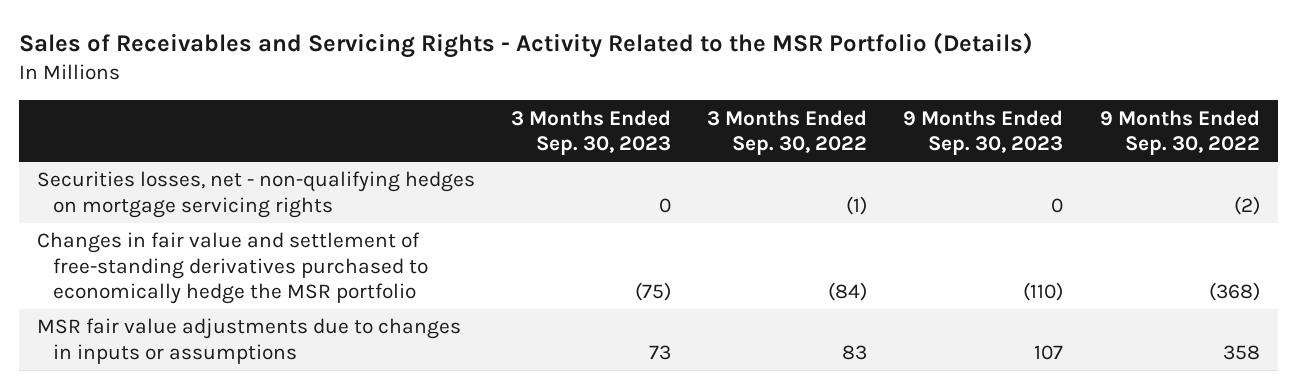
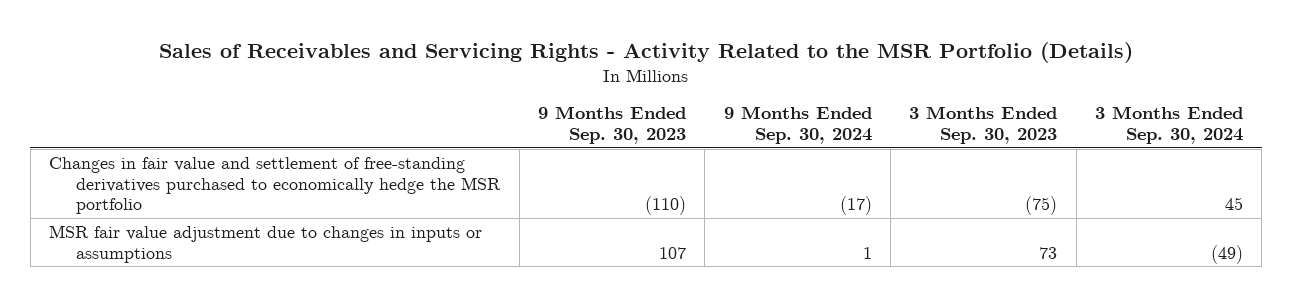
[707,109,868,156] 3 Months Ended Sep. 30, 2022 -> none
[1099,109,1260,156] 9 Months Ended Sep. 30, 2022 -> none
none -> [723,106,872,145] 9 Months Ended Sep. 30, 2024
none -> [1095,106,1244,145] 3 Months Ended Sep. 30, 2024
[36,171,475,218] Securities losses, net - non-qualifying hedges on mortgage servicing rights -> none
[36,318,461,364] MSR fair value adjustments due to changes in inputs or assumptions -> [48,224,482,263] MSR fair value adjustment due to changes in inputs or assumptions

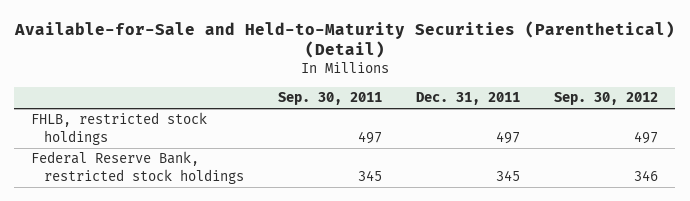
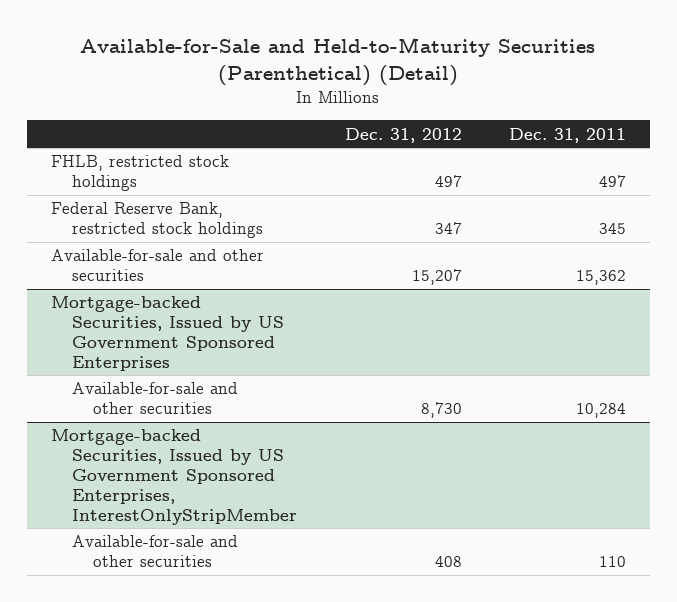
[278,92,383,106] Sep. 30, 2011 -> none
[554,92,659,106] Sep. 30, 2012 -> none
none -> [344,127,462,143] Dec. 31, 2012
none -> [50,249,264,282] Available-for-sale and other securities
none -> [50,296,284,371] Mortgage-backed Securities, Issued by US Government Sponsored Enterprises
none -> [71,382,238,415] Available-for-sale and other securities
none -> [50,429,297,525] Mortgage-backed Securities, Issued by US Government Sponsored Enterprises, InterestOnlyStripMember
none -> [71,535,238,568] Available-for-sale and other securities

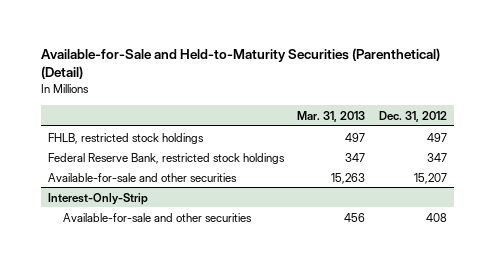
[509,127,627,143] Dec. 31, 2011 -> none
none -> [297,110,366,122] Mar. 31, 2013
[50,296,284,371] Mortgage-backed Securities, Issued by US Government Sponsored Enterprises -> none
[71,382,238,415] Available-for-sale and other securities -> none
[50,429,297,525] Mortgage-backed Securities, Issued by US Government Sponsored Enterprises, InterestOnlyStripMember -> none
none -> [47,192,148,205] Interest-Only-Strip

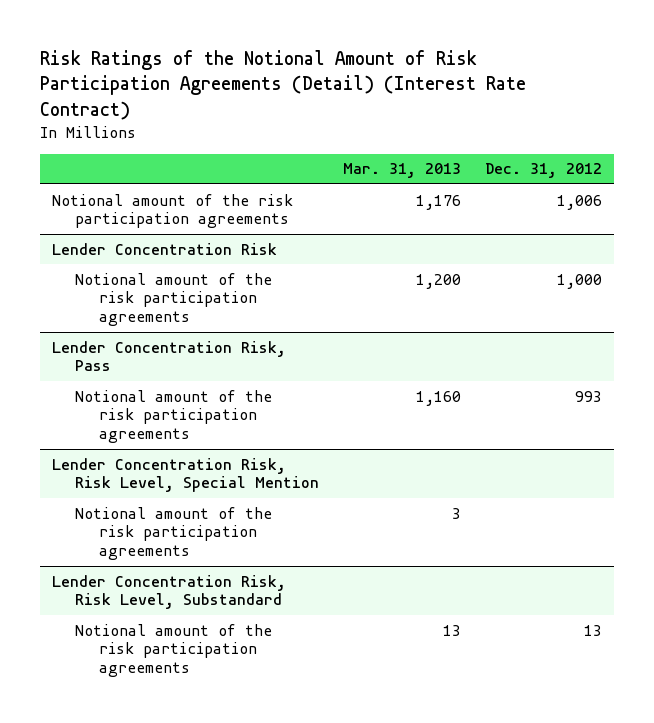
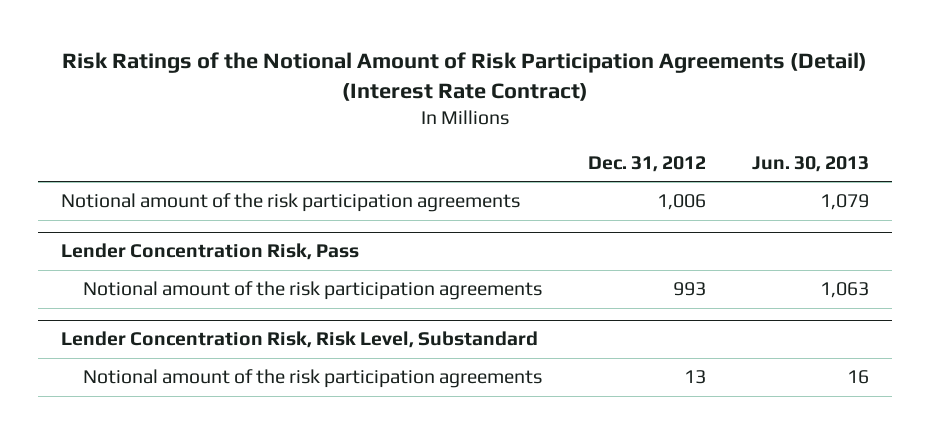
[343,163,462,179] Mar. 31, 2013 -> none
none -> [751,155,869,172] Jun. 30, 2013
[51,242,277,255] Lender Concentration Risk -> none
[75,272,273,327] Notional amount of the risk participation agreements -> none
[51,457,320,493] Lender Concentration Risk, Risk Level, Special Mention -> none
[75,506,273,561] Notional amount of the risk participation agreements -> none

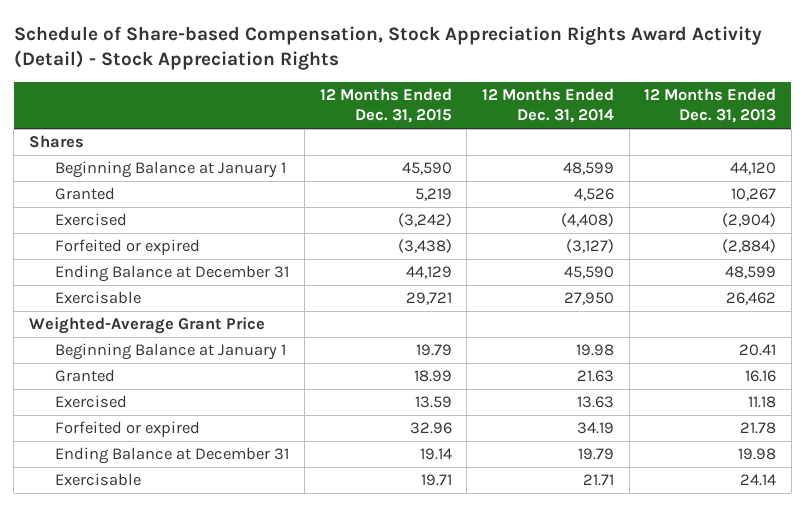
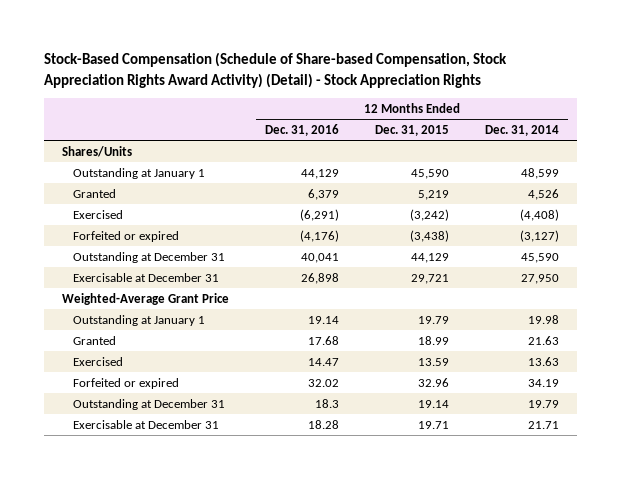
[13,25,762,71] Schedule of Share-based Compensation, Stock Appreciation Rights Award Activity (Detail) - Stock Appreciation Rights -> [44,52,508,88] Stock-Based Compensation (Schedule of Share-based Compensation, Stock Appreciation Rights Award Activity) (Detail) - Stock Appreciation Rights
[644,88,777,124] 12 Months Ended Dec. 31, 2013 -> none
none -> [265,124,340,137] Dec. 31, 2016
[28,135,84,149] Shares -> [62,145,133,157] Shares/Units
[55,161,287,179] Beginning Balance at January 1 -> [73,167,206,179] Outstanding at January 1
[55,265,290,283] Ending Balance at December 31 -> [73,251,226,263] Outstanding at December 31
[55,291,142,305] Exercisable -> [73,272,220,282] Exercisable at December 31
[55,343,287,361] Beginning Balance at January 1 -> [73,314,206,326] Outstanding at January 1
[55,447,290,465] Ending Balance at December 31 -> [73,398,226,410] Outstanding at December 31
[55,473,142,487] Exercisable -> [73,419,220,429] Exercisable at December 31

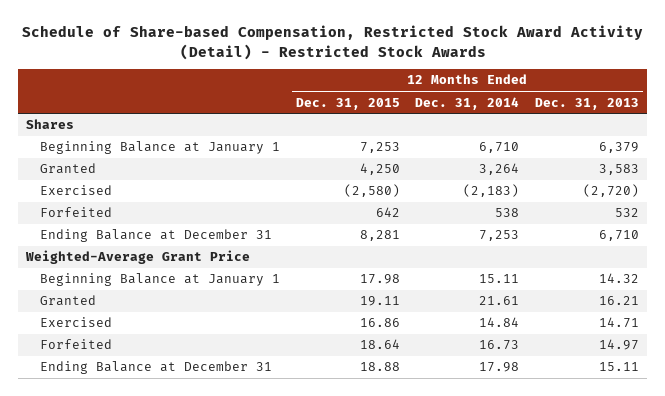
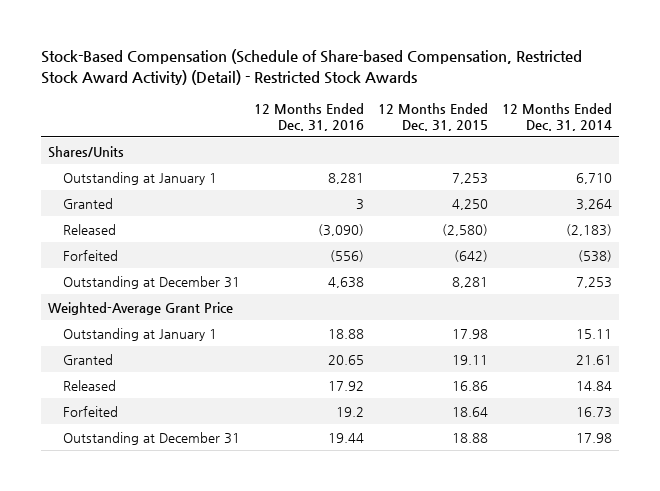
[21,25,643,60] Schedule of Share-based Compensation, Restricted Stock Award Activity (Detail) - Restricted Stock Awards -> [40,49,582,85] Stock-Based Compensation (Schedule of Share-based Compensation, Restricted Stock Award Activity) (Detail) - Restricted Stock Awards
[535,97,640,110] Dec. 31, 2013 -> none
none -> [254,102,365,131] 12 Months Ended Dec. 31, 2016
[26,119,75,130] Shares -> [47,145,124,158] Shares/Units
[39,141,280,155] Beginning Balance at January 1 -> [63,171,218,185] Outstanding at January 1
[39,185,112,196] Exercised -> [63,223,117,235] Released
[375,207,400,218] 642 -> [454,249,489,262] (642)
[495,208,520,218] 538 -> [578,249,613,262] (538)
[39,229,272,243] Ending Balance at December 31 -> [63,275,241,289] Outstanding at December 31
[39,273,280,287] Beginning Balance at January 1 -> [63,327,218,341] Outstanding at January 1
[39,317,112,328] Exercised -> [63,379,117,391] Released
[39,361,272,375] Ending Balance at December 31 -> [63,431,241,445] Outstanding at December 31

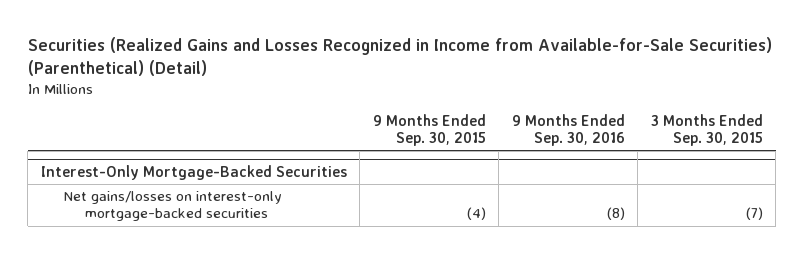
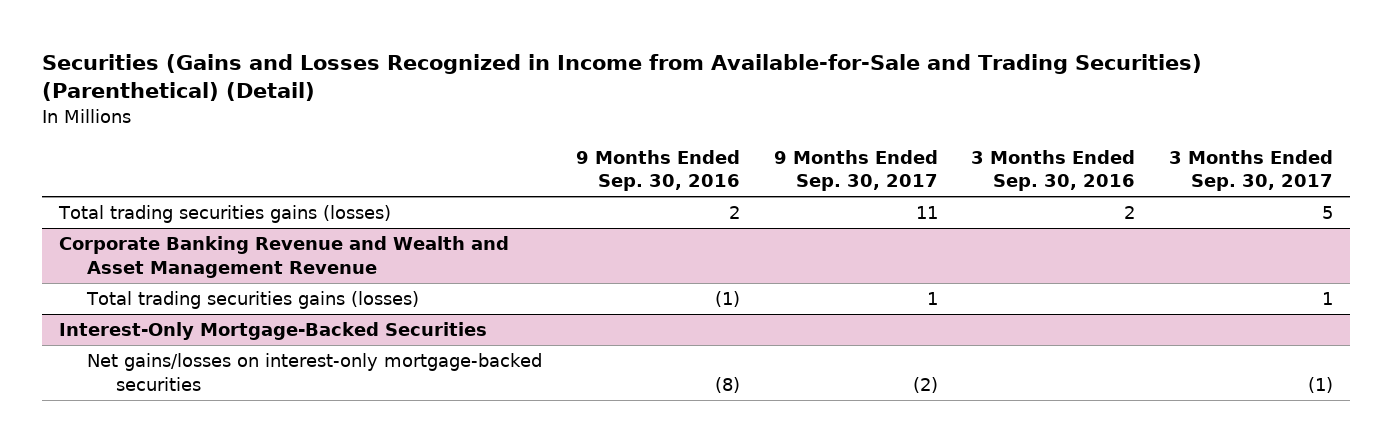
[27,36,772,77] Securities (Realized Gains and Losses Recognized in Income from Available-for-Sale Securities) (Parenthetical) (Detail) -> [41,54,1202,102] Securities (Gains and Losses Recognized in Income from Available-for-Sale and Trading Securities) (Parenthetical) (Detail)
[372,114,486,147] 9 Months Ended Sep. 30, 2015 -> none
[650,114,763,147] 3 Months Ended Sep. 30, 2015 -> none
none -> [773,149,938,192] 9 Months Ended Sep. 30, 2017
none -> [971,149,1136,192] 3 Months Ended Sep. 30, 2016
none -> [1169,149,1334,192] 3 Months Ended Sep. 30, 2017
none -> [57,205,391,224] Total trading securities gains (losses)
none -> [58,236,509,278] Corporate Banking Revenue and Wealth and Asset Management Revenue
none -> [86,291,420,310] Total trading securities gains (losses)

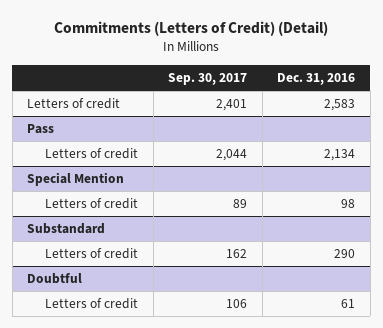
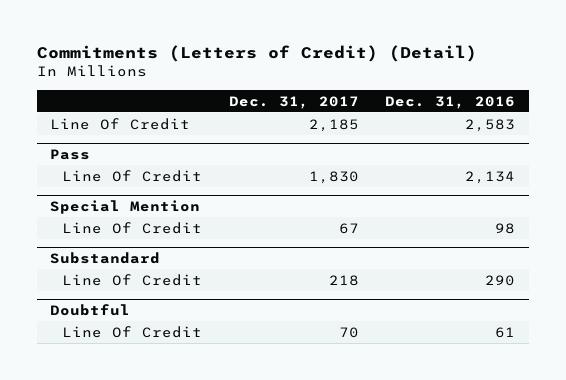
[168,73,248,86] Sep. 30, 2017 -> none
none -> [228,95,359,109] Dec. 31, 2017
[27,98,121,110] Letters of credit -> [50,117,191,130] Line Of Credit
[45,148,139,160] Letters of credit -> [62,169,203,182] Line Of Credit
[45,198,139,210] Letters of credit -> [62,221,203,234] Line Of Credit
[45,248,139,260] Letters of credit -> [62,273,203,286] Line Of Credit
[45,298,139,310] Letters of credit -> [62,325,203,338] Line Of Credit

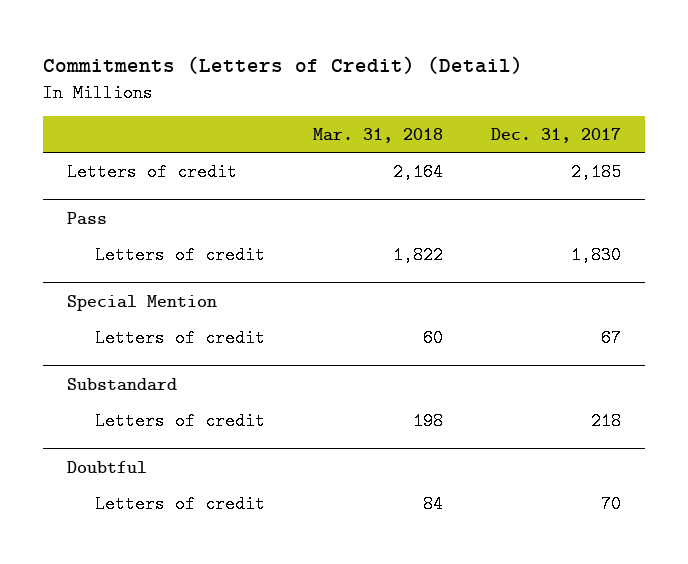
[385,95,516,109] Dec. 31, 2016 -> none
none -> [312,128,443,144] Mar. 31, 2018
[50,117,191,130] Line Of Credit -> [66,162,237,181] Letters of credit
[62,169,203,182] Line Of Credit -> [94,245,265,264] Letters of credit
[62,221,203,234] Line Of Credit -> [94,328,265,347] Letters of credit
[62,273,203,286] Line Of Credit -> [94,411,265,430] Letters of credit
[62,325,203,338] Line Of Credit -> [94,494,265,513] Letters of credit

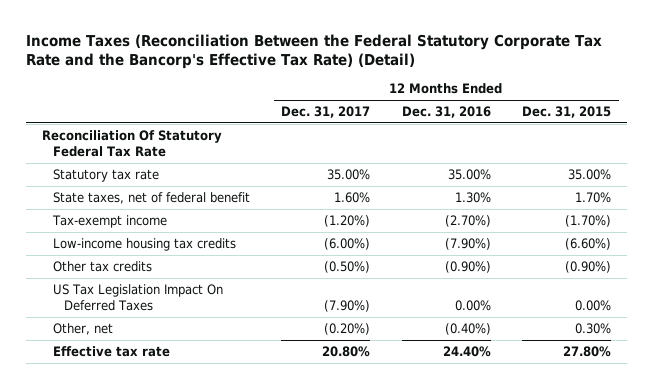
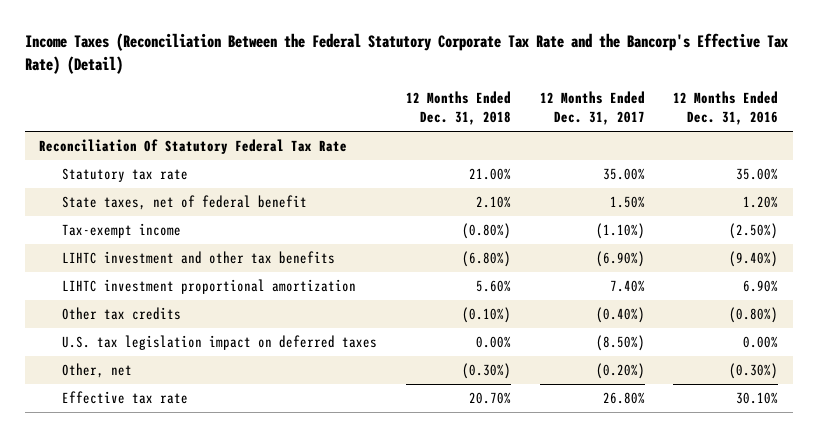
[521,106,611,119] Dec. 31, 2015 -> none
none -> [405,91,511,126] 12 Months Ended Dec. 31, 2018
[53,237,237,251] Low-income housing tax credits -> none
[334,191,371,203] 1.60% -> [609,196,645,209] 1.50%
[454,191,491,203] 1.30% -> [743,196,779,209] 1.20%
[324,214,371,227] (1.20%) -> [595,223,645,240] (1.10%)
[444,214,491,227] (2.70%) -> [729,223,779,240] (2.50%)
none -> [61,251,335,265] LIHTC investment and other tax benefits
none -> [61,279,356,295] LIHTC investment proportional amortization
[324,260,371,273] (0.50%) -> [595,307,645,324] (0.40%)
[444,260,491,273] (0.90%) -> [729,307,779,324] (0.80%)
[53,283,224,311] US Tax Legislation Impact On Deferred Taxes -> [61,335,377,351] U.S. tax legislation impact on deferred taxes
[324,299,371,312] (7.90%) -> [595,335,645,352] (8.50%)
[444,322,491,335] (0.40%) -> [729,363,779,380] (0.30%)
[322,345,371,357] 20.80% -> [602,392,645,405] 26.80%
[442,345,491,357] 24.40% -> [736,392,779,405] 30.10%

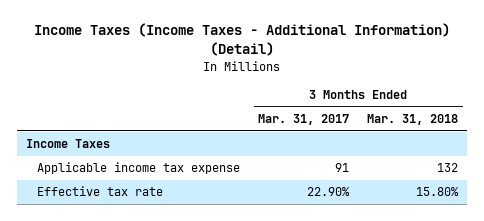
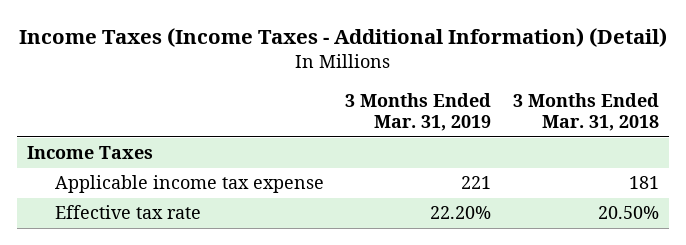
[258,114,350,126] Mar. 31, 2017 -> none
none -> [345,93,492,132] 3 Months Ended Mar. 31, 2019
[437,163,459,173] 132 -> [628,176,659,190] 181
[416,187,460,197] 15.80% -> [597,206,659,220] 20.50%

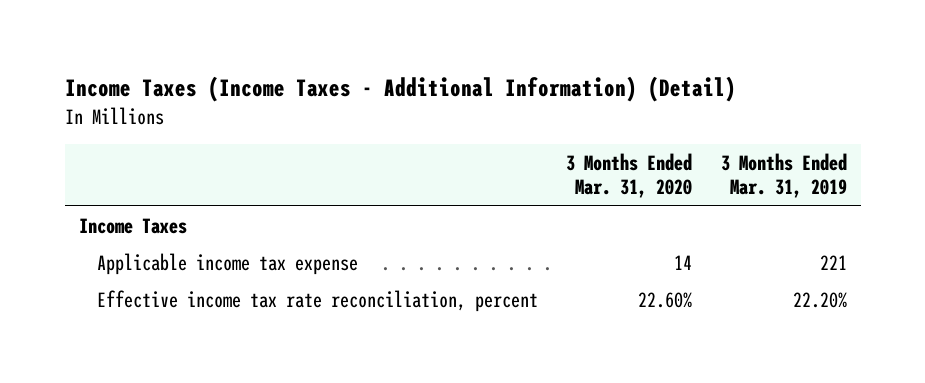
[512,93,659,132] 3 Months Ended Mar. 31, 2018 -> none
none -> [566,153,693,199] 3 Months Ended Mar. 31, 2020
[54,205,201,220] Effective tax rate -> [96,289,538,312] Effective income tax rate reconciliation, percent

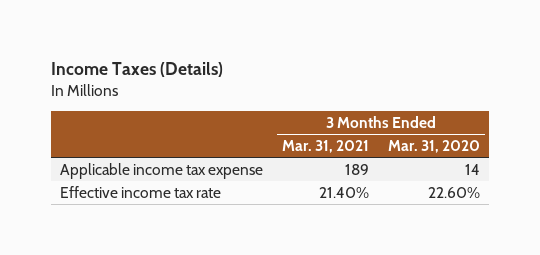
[64,76,736,103] Income Taxes (Income Taxes - Additional Information) (Detail) -> [51,61,224,77] Income Taxes (Details)
[720,153,847,199] 3 Months Ended Mar. 31, 2019 -> none
none -> [282,140,370,154] Mar. 31, 2021
[78,217,187,234] Income Taxes -> none
[96,289,538,312] Effective income tax rate reconciliation, percent -> [60,185,222,198] Effective income tax rate

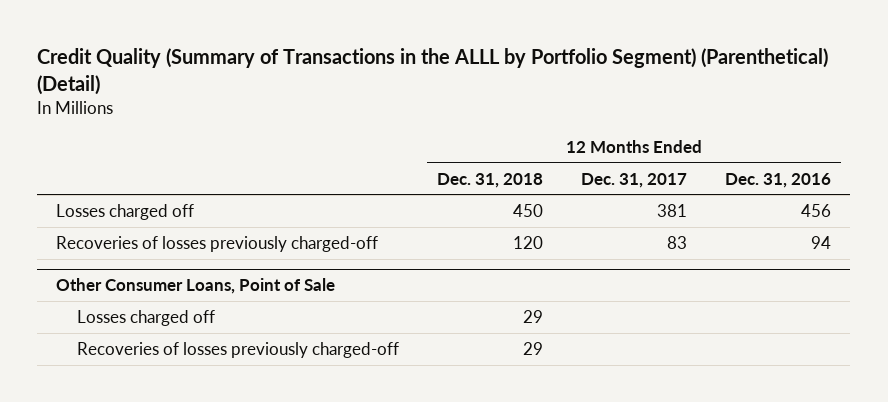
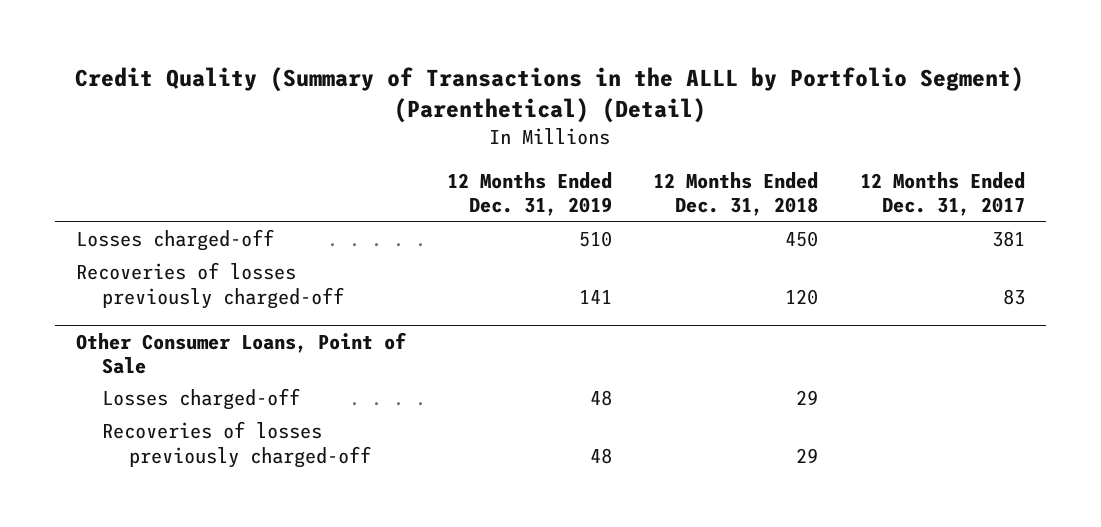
[725,172,832,188] Dec. 31, 2016 -> none
none -> [447,171,613,217] 12 Months Ended Dec. 31, 2019
[56,204,195,221] Losses charged off -> [75,229,274,252] Losses charged-off
[76,310,215,327] Losses charged off -> [102,388,301,411] Losses charged-off

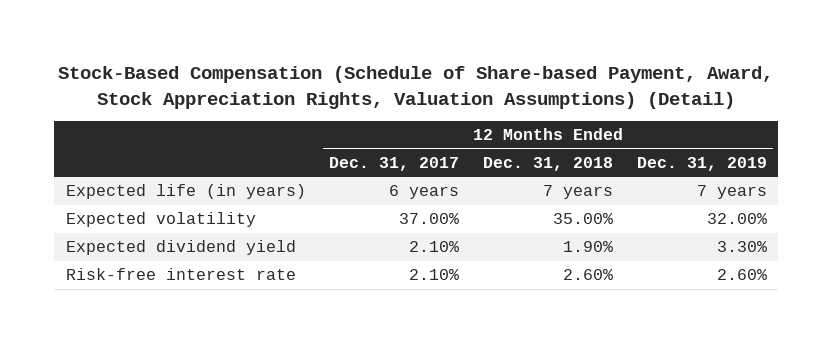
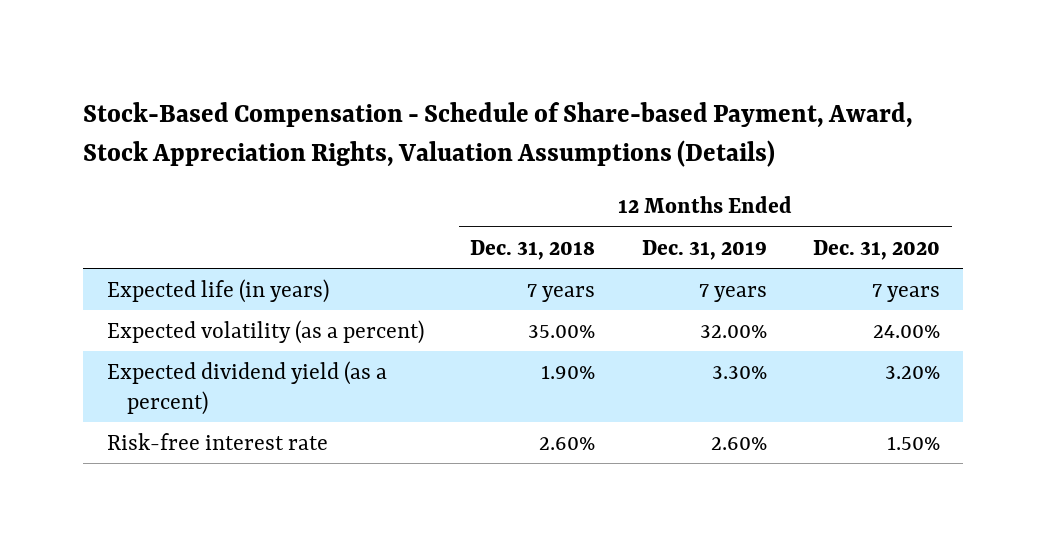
[58,66,774,109] Stock-Based Compensation (Schedule of Share-based Payment, Award, Stock Appreciation Rights, Valuation Assumptions) (Detail) -> [83,102,914,167] Stock-Based Compensation - Schedule of Share-based Payment, Award, Stock Appreciation Rights, Valuation Assumptions (Details)
[329,156,460,171] Dec. 31, 2017 -> none
none -> [813,239,941,260] Dec. 31, 2020
[65,212,256,228] Expected volatility -> [106,319,424,344] Expected volatility (as a percent)
[65,240,296,256] Expected dividend yield -> [106,360,387,415] Expected dividend yield (as a percent)

